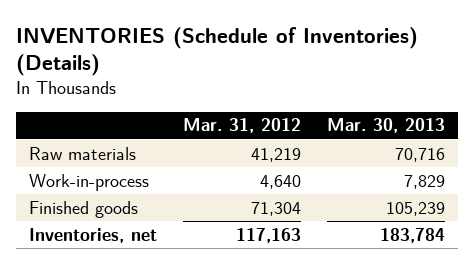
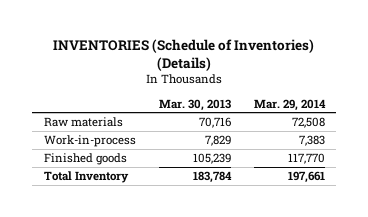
[182,118,301,134] Mar. 31, 2012 -> none
none -> [253,98,326,111] Mar. 29, 2014
[28,227,157,243] Inventories, net -> [43,170,129,183] Total Inventory

